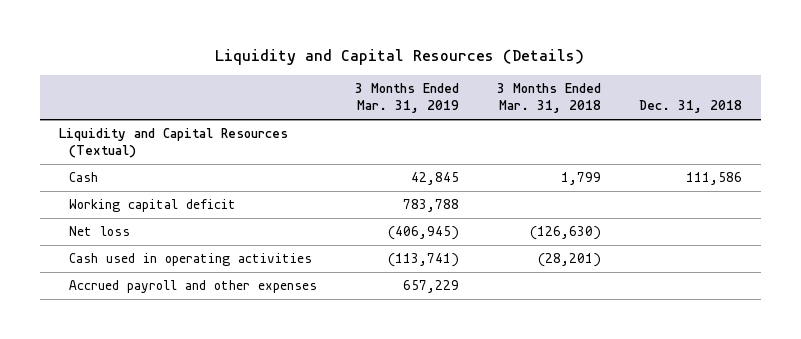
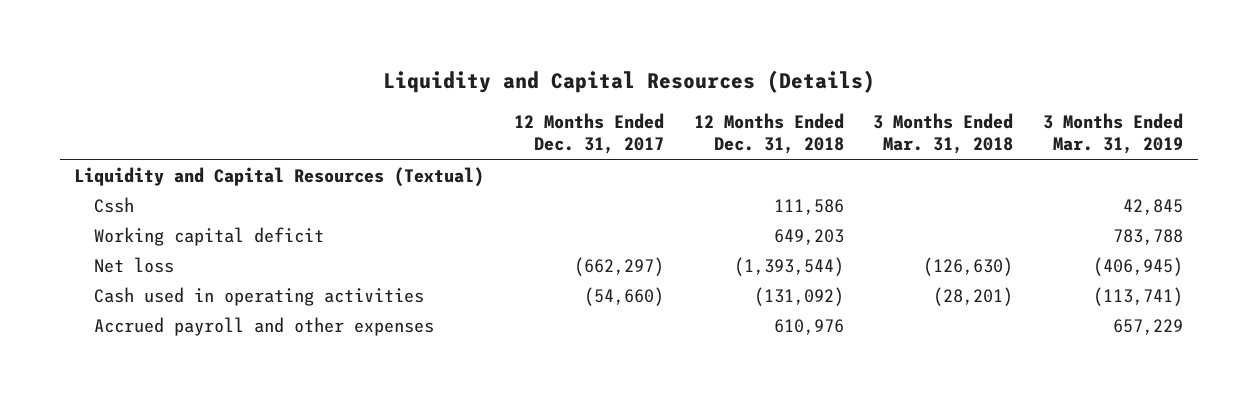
[638,100,742,114] Dec. 31, 2018 -> none
none -> [514,112,665,155] 12 Months Ended Dec. 31, 2017
none -> [693,112,844,155] 12 Months Ended Dec. 31, 2018
[68,172,98,183] Cash -> none
none -> [93,196,134,213] Cssh

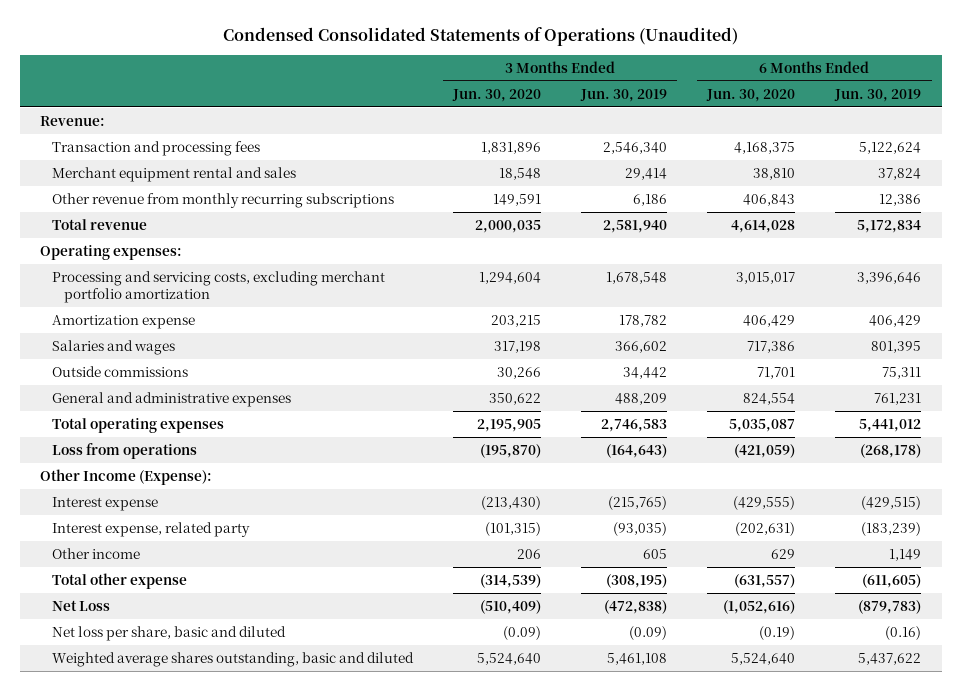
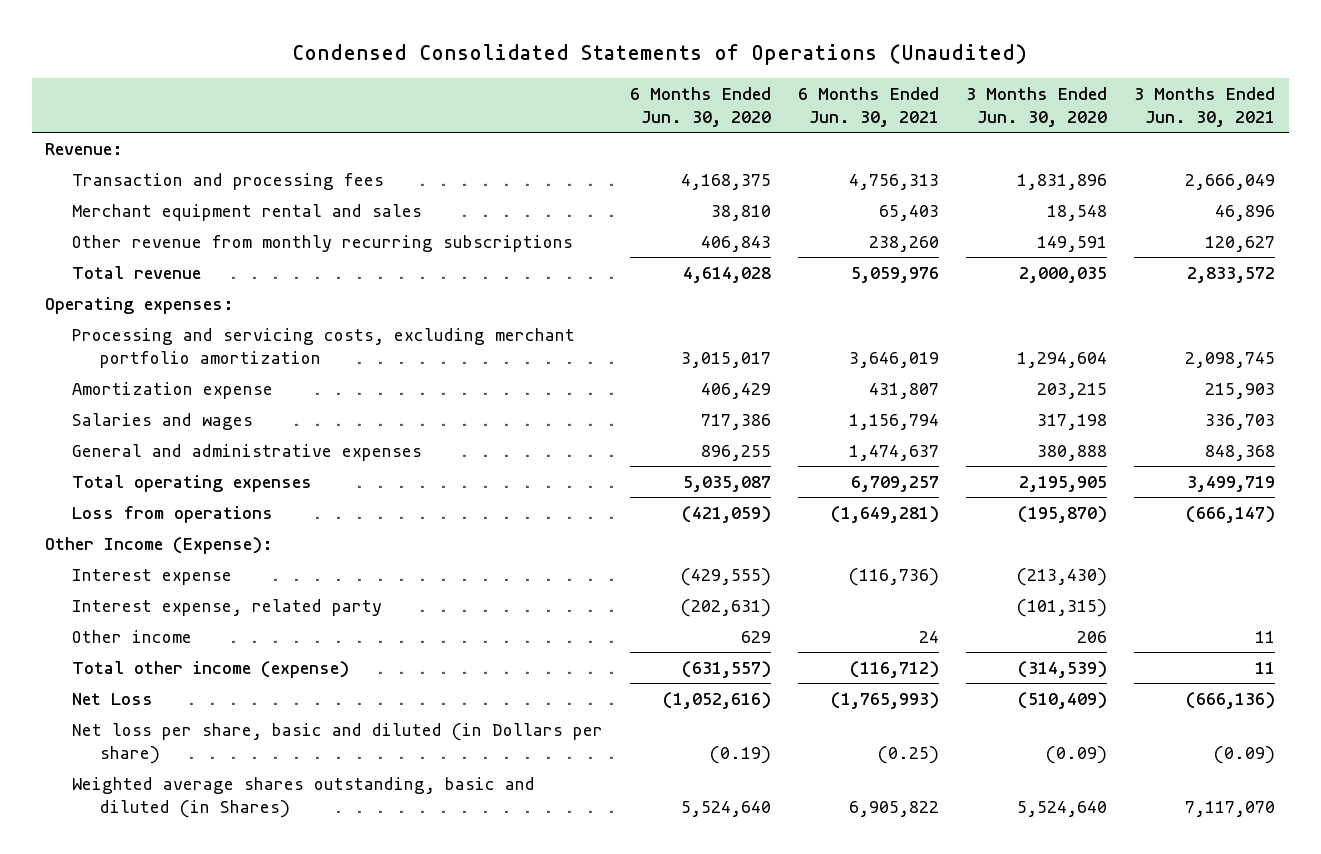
[580,88,668,102] Jun. 30, 2019 -> none
[834,88,922,102] Jun. 30, 2019 -> none
none -> [798,86,940,127] 6 Months Ended Jun. 30, 2021
none -> [1134,86,1276,127] 3 Months Ended Jun. 30, 2021
[51,366,188,378] Outside commissions -> none
[489,393,542,406] 350,622 -> [1037,444,1108,461] 380,888
[743,393,796,406] 824,554 -> [701,444,772,461] 896,255
[51,573,187,590] Total other expense -> [72,660,350,678] Total other income (expense)
[51,626,286,642] Net loss per share, basic and diluted -> [72,722,604,764] Net loss per share, basic and diluted (in Dollars per share)
[51,652,414,668] Weighted average shares outstanding, basic and diluted -> [72,776,536,818] Weighted average shares outstanding, basic and diluted (in Shares)

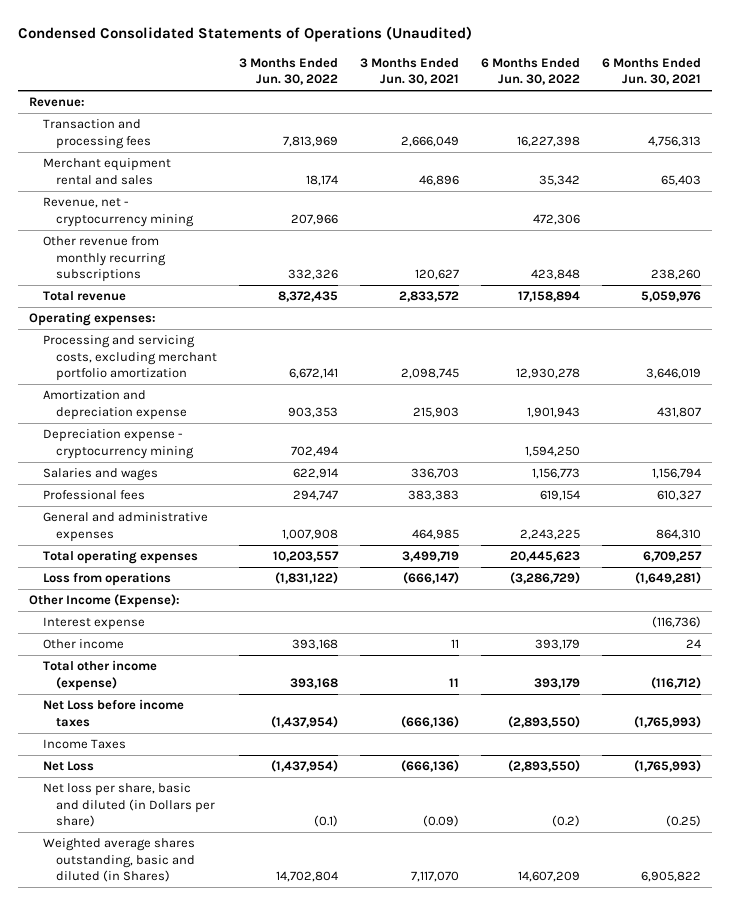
[630,86,772,127] 6 Months Ended Jun. 30, 2020 -> none
[966,86,1108,127] 3 Months Ended Jun. 30, 2020 -> none
none -> [239,57,339,86] 3 Months Ended Jun. 30, 2022
none -> [480,57,580,86] 6 Months Ended Jun. 30, 2022
none -> [42,197,195,227] Revenue, net - cryptocurrency mining
[72,381,274,399] Amortization expense -> [42,390,188,420] Amortization and depreciation expense
none -> [42,429,195,459] Depreciation expense - cryptocurrency mining
none -> [42,490,145,501] Professional fees
[849,444,940,461] 1,474,637 -> [655,528,701,540] 864,310
[1205,444,1276,461] 848,368 -> [412,528,460,540] 464,985
[72,598,383,616] Interest expense, related party -> none
none -> [42,699,184,727] Net Loss before income taxes
none -> [42,739,126,750] Income Taxes

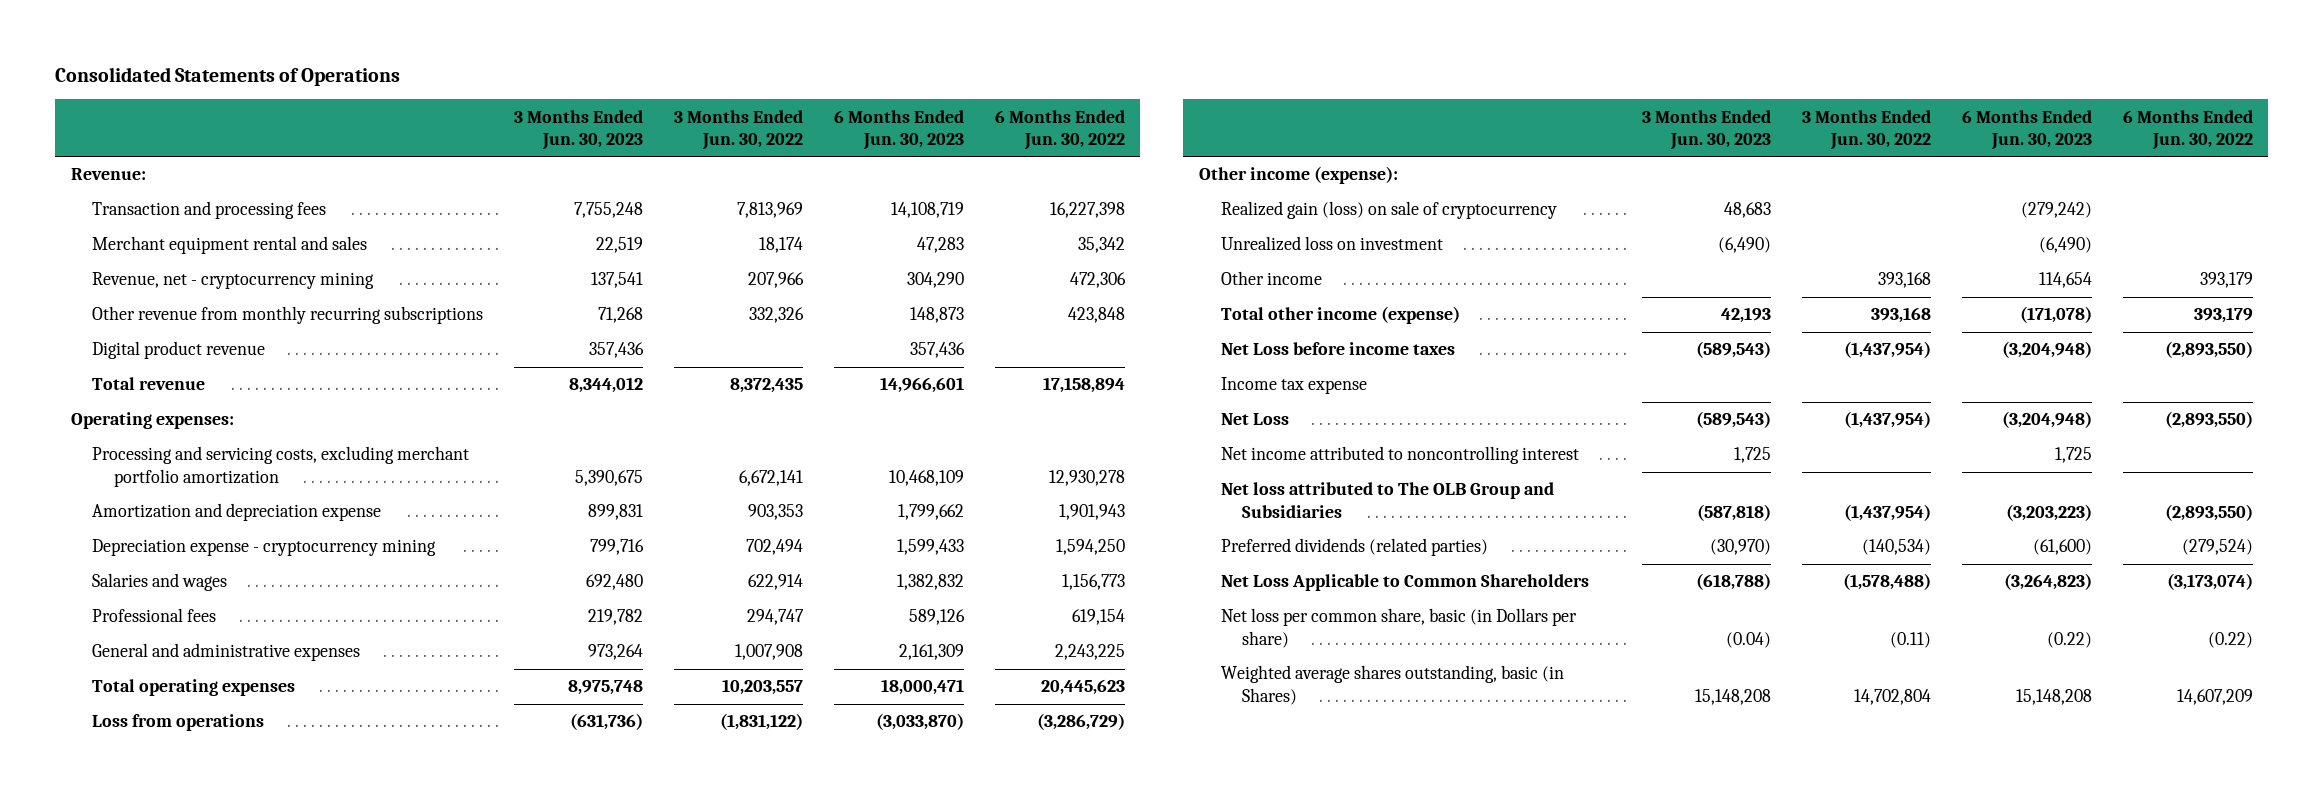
[17,26,472,43] Condensed Consolidated Statements of Operations (Unaudited) -> [55,67,401,87] Consolidated Statements of Operations
[360,57,460,86] 3 Months Ended Jun. 30, 2021 -> none
[601,57,701,86] 6 Months Ended Jun. 30, 2021 -> none
none -> [514,109,644,150] 3 Months Ended Jun. 30, 2023
none -> [833,109,964,150] 6 Months Ended Jun. 30, 2023
none -> [92,341,266,360] Digital product revenue
[42,617,145,631] Interest expense -> none
[28,594,180,609] Other Income (Expense): -> [1198,166,1398,185] Other income (expense):
none -> [1220,201,1557,220] Realized gain (loss) on sale of cryptocurrency
none -> [1220,236,1443,252] Unrealized loss on investment
[42,739,126,750] Income Taxes -> [1220,377,1367,395] Income tax expense
none -> [1220,446,1579,465] Net income attributed to noncontrolling interest
none -> [1220,482,1554,518] Net loss attributed to The OLB Group and Subsidiaries
none -> [1220,538,1488,557] Preferred dividends (related parties)
none -> [1220,574,1589,592] Net Loss Applicable to Common Shareholders
[42,783,216,828] Net loss per share, basic and diluted (in Dollars per share) -> [1220,608,1577,648] Net loss per common share, basic (in Dollars per share)
[314,815,339,828] (0.1) -> [1890,631,1932,648] (0.11)
[551,815,580,828] (0.2) -> [2207,631,2253,648] (0.22)
[42,838,196,883] Weighted average shares outstanding, basic and diluted (in Shares) -> [1220,665,1564,705] Weighted average shares outstanding, basic (in Shares)

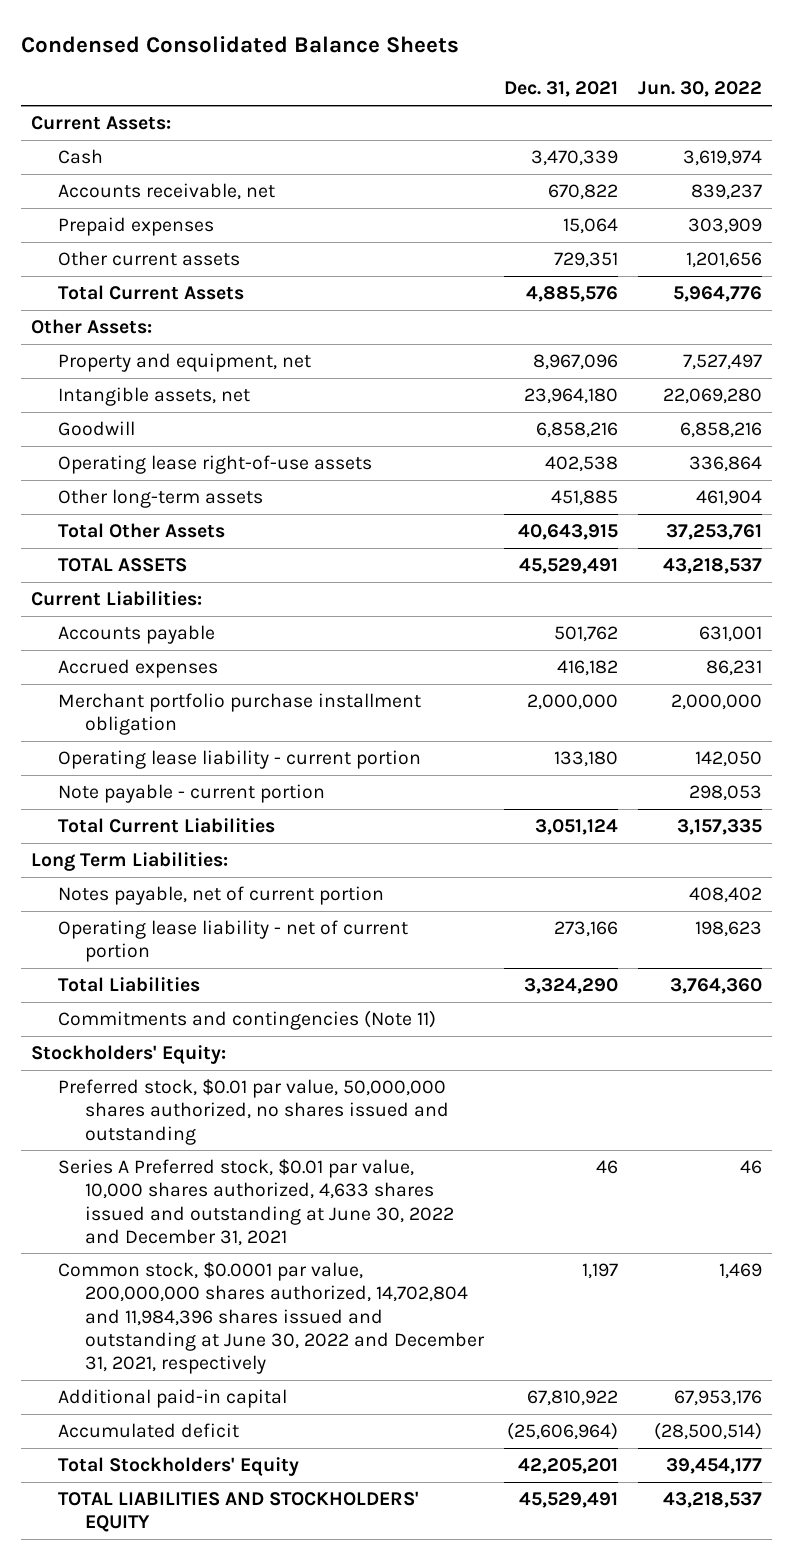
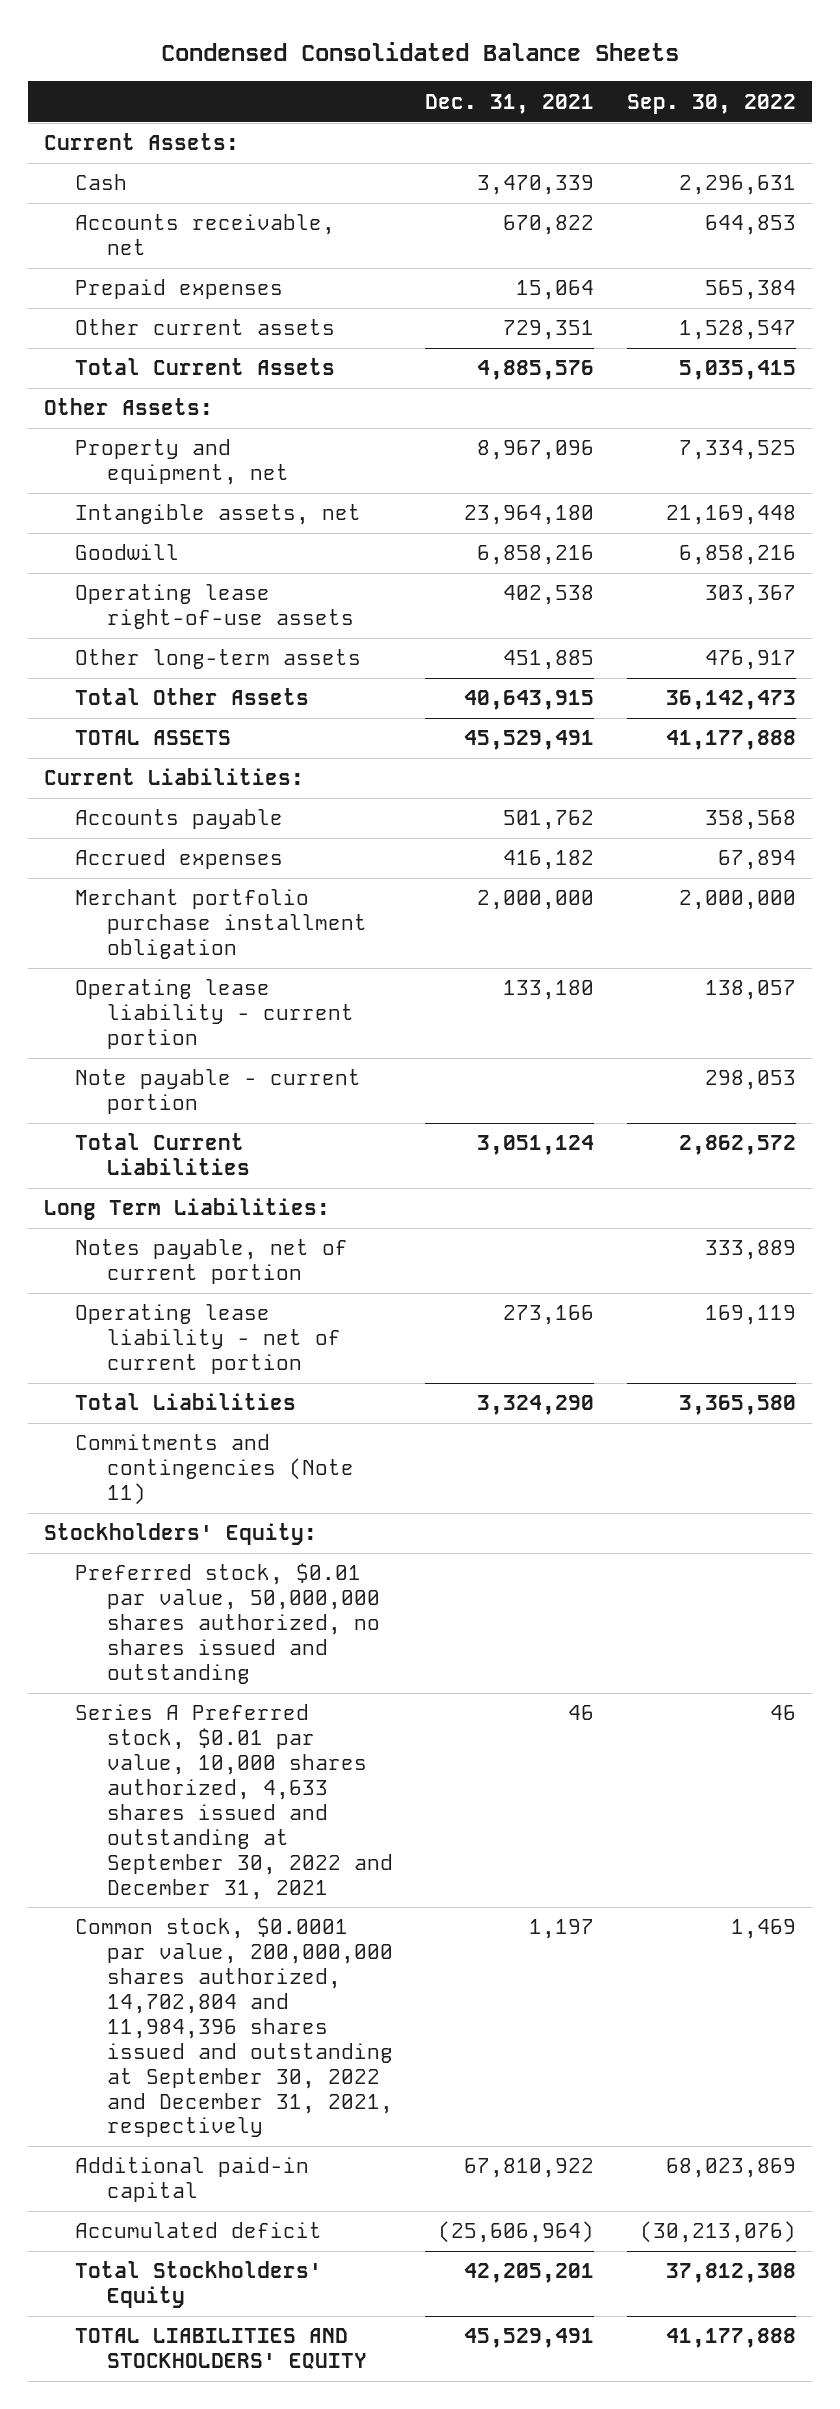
[637,81,762,98] Jun. 30, 2022 -> none
none -> [626,93,796,114] Sep. 30, 2022
[57,1158,454,1246] Series A Preferred stock, $0.01 par value, 10,000 shares authorized, 4,633 shares issued and outstanding at June 30, 2022 and December 31, 2021 -> [75,1704,393,1900] Series A Preferred stock, $0.01 par value, 10,000 shares authorized, 4,633 shares issued and outstanding at September 30, 2022 and December 31, 2021
[57,1261,485,1375] Common stock, $0.0001 par value, 200,000,000 shares authorized, 14,702,804 and 11,984,396 shares issued and outstanding at June 30, 2022 and December 31, 2021, respectively -> [75,1917,393,2138] Common stock, $0.0001 par value, 200,000,000 shares authorized, 14,702,804 and 11,984,396 shares issued and outstanding at September 30, 2022 and December 31, 2021, respectively

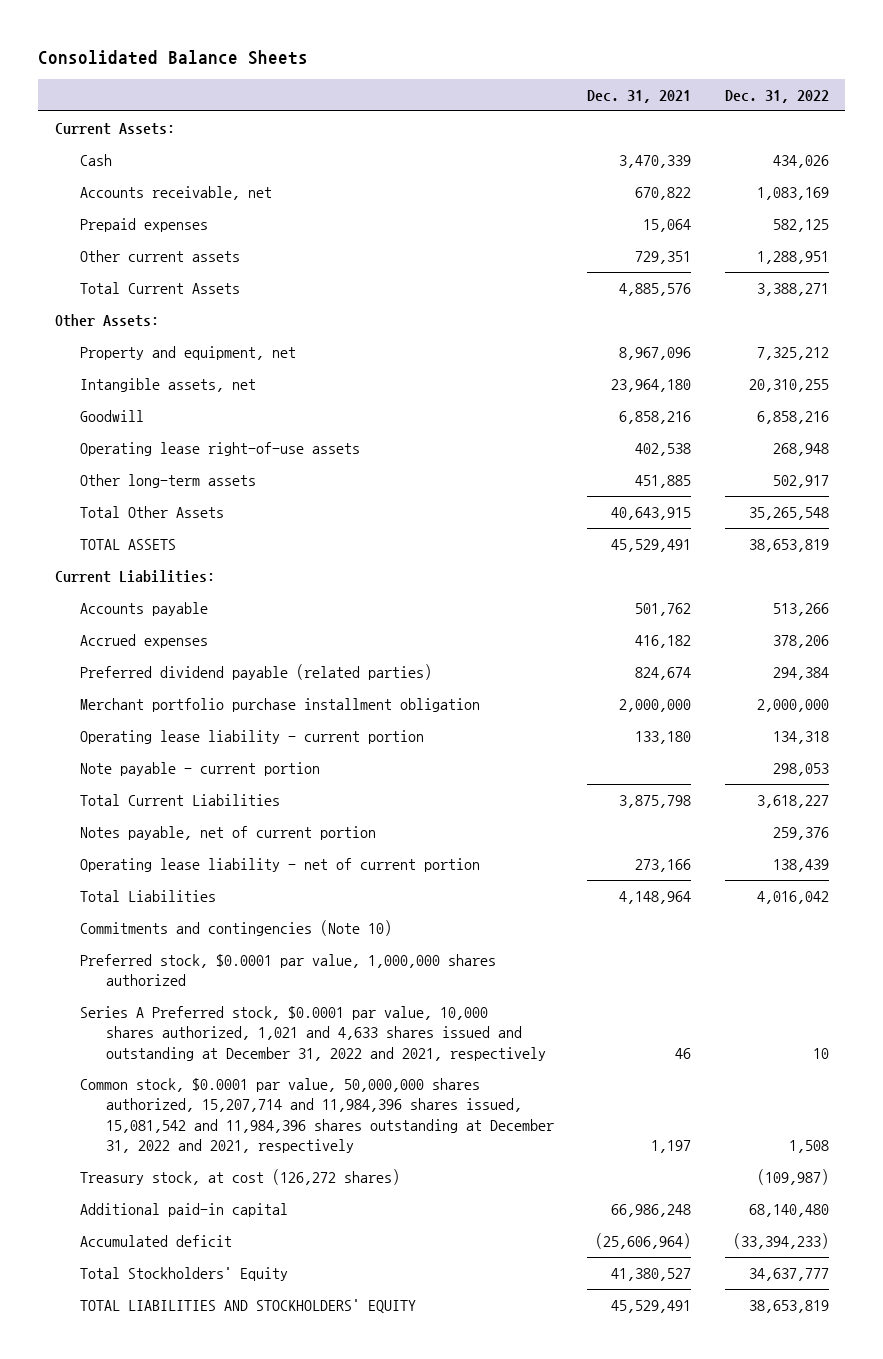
[160,41,679,61] Condensed Consolidated Balance Sheets -> [37,50,308,66] Consolidated Balance Sheets
[626,93,796,114] Sep. 30, 2022 -> none
none -> [724,90,829,104] Dec. 31, 2022
none -> [80,663,433,680] Preferred dividend payable (related parties)
[44,1198,331,1221] Long Term Liabilities: -> none
[477,1135,595,1156] 3,051,124 -> [619,794,692,808] 3,875,798
[44,1523,318,1546] Stockholders' Equity: -> none
[477,1395,595,1416] 3,324,290 -> [619,890,692,904] 4,148,964
[75,1434,354,1506] Commitments and contingencies (Note 11) -> [80,919,393,936] Commitments and contingencies (Note 10)
[75,1563,380,1684] Preferred stock, $0.01 par value, 50,000,000 shares authorized, no shares issued and outstanding -> [80,953,497,987] Preferred stock, $0.0001 par value, 1,000,000 shares authorized
[75,1704,393,1900] Series A Preferred stock, $0.01 par value, 10,000 shares authorized, 4,633 shares issued and outstanding at September 30, 2022 and December 31, 2021 -> [80,1005,546,1061] Series A Preferred stock, $0.0001 par value, 10,000 shares authorized, 1,021 and 4,633 shares issued and outstanding at December 31, 2022 and 2021, respectively
[75,1917,393,2138] Common stock, $0.0001 par value, 200,000,000 shares authorized, 14,702,804 and 11,984,396 shares issued and outstanding at September 30, 2022 and December 31, 2021, respectively -> [80,1077,554,1154] Common stock, $0.0001 par value, 50,000,000 shares authorized, 15,207,714 and 11,984,396 shares issued, 15,081,542 and 11,984,396 shares outstanding at December 31, 2022 and 2021, respectively
none -> [80,1168,401,1185] Treasury stock, at cost (126,272 shares)
[464,2158,595,2179] 67,810,922 -> [611,1203,692,1217] 66,986,248
[464,2263,595,2284] 42,205,201 -> [611,1267,692,1281] 41,380,527

